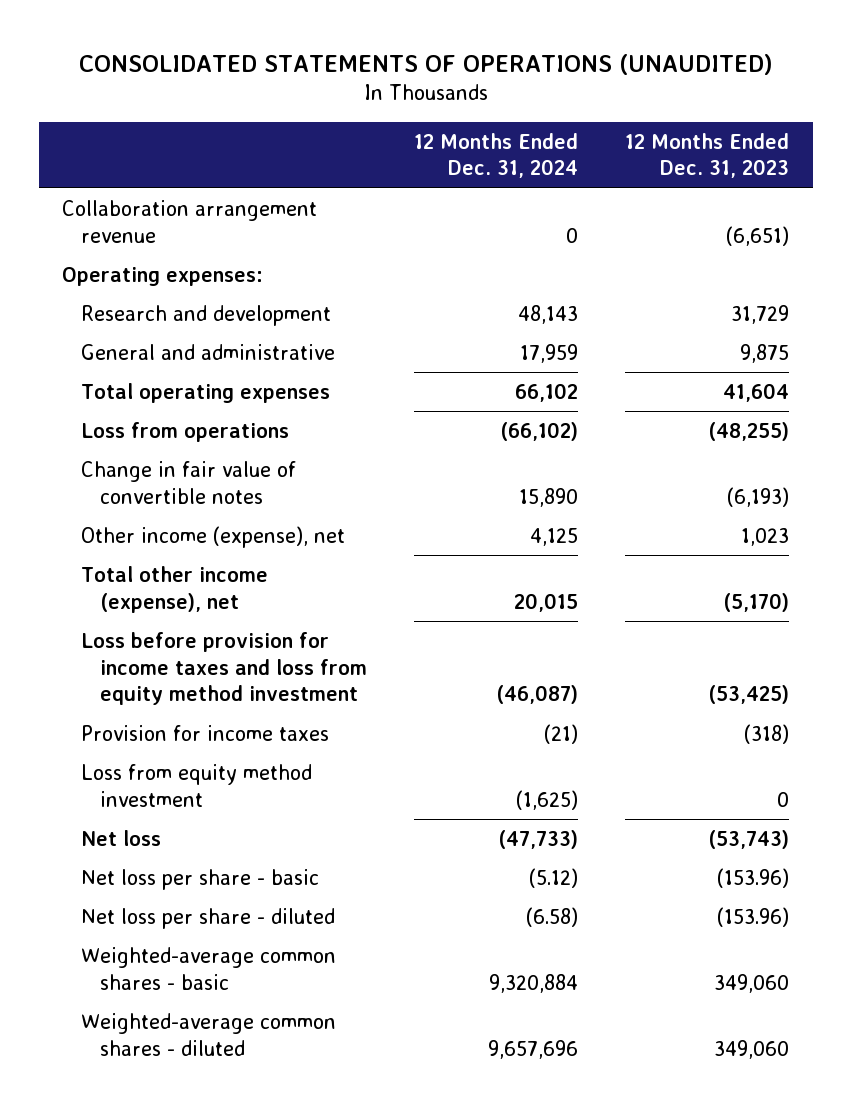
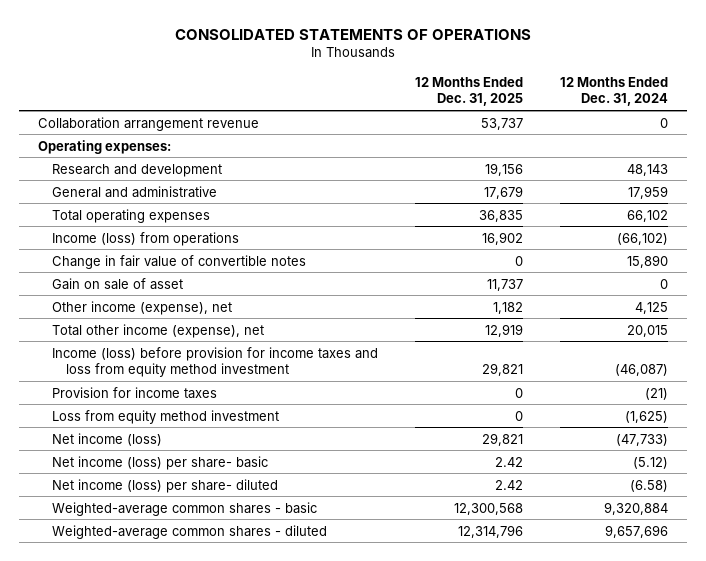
[78,53,773,75] CONSOLIDATED STATEMENTS OF OPERATIONS (UNAUDITED) -> [175,28,532,40] CONSOLIDATED STATEMENTS OF OPERATIONS
[625,132,790,179] 12 Months Ended Dec. 31, 2023 -> none
none -> [415,77,524,107] 12 Months Ended Dec. 31, 2025
[80,421,289,442] Loss from operations -> [52,231,240,246] Income (loss) from operations
none -> [52,277,184,290] Gain on sale of asset
[80,631,367,706] Loss before provision for income taxes and loss from equity method investment -> [52,346,379,377] Income (loss) before provision for income taxes and loss from equity method investment
[80,829,161,846] Net loss -> [52,432,163,446] Net income (loss)
[80,868,319,890] Net loss per share - basic -> [52,455,269,470] Net income (loss) per share- basic
[80,907,335,929] Net loss per share - diluted -> [52,478,279,493] Net income (loss) per share- diluted

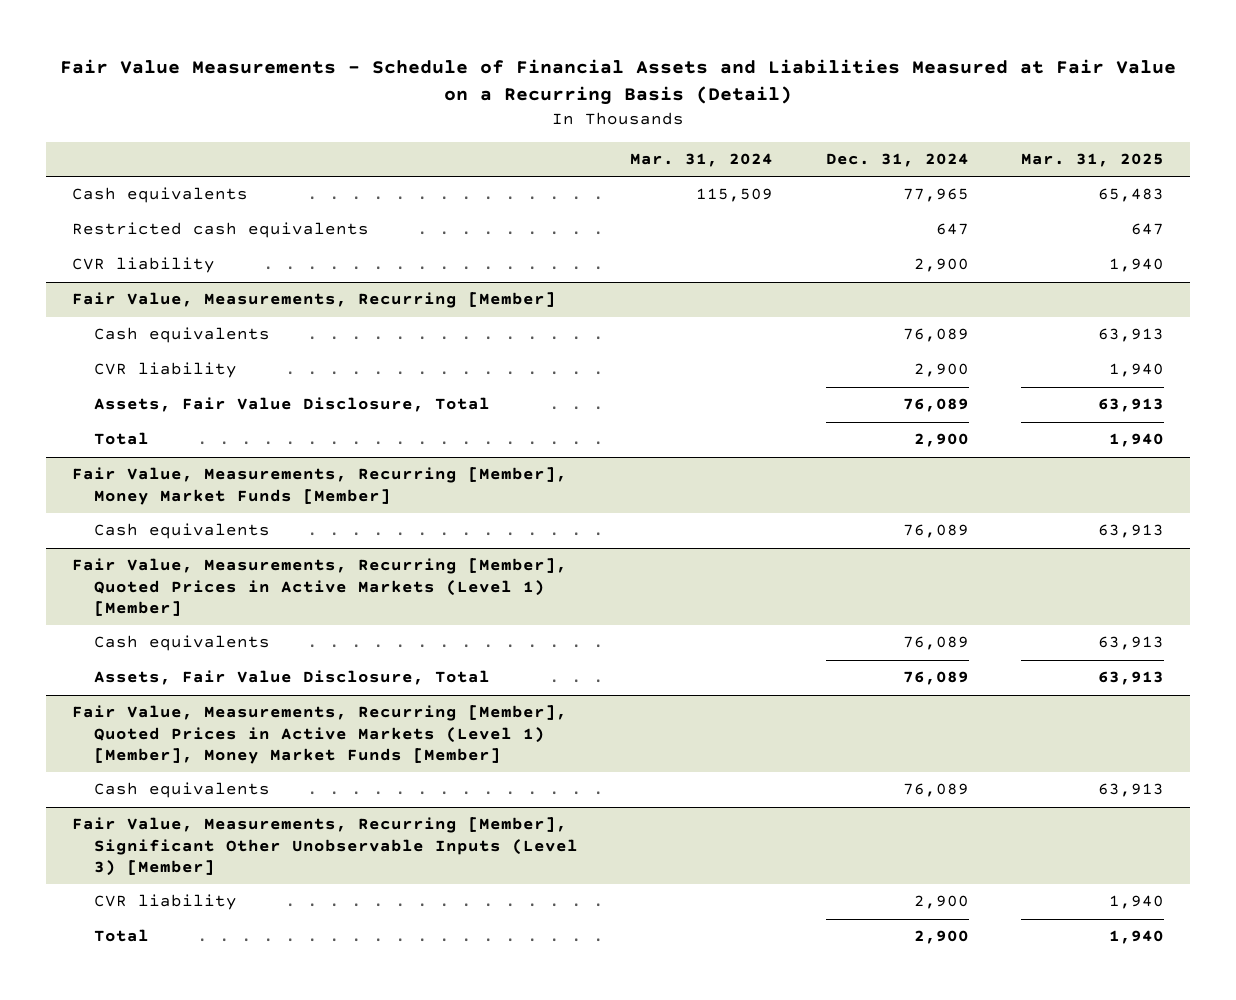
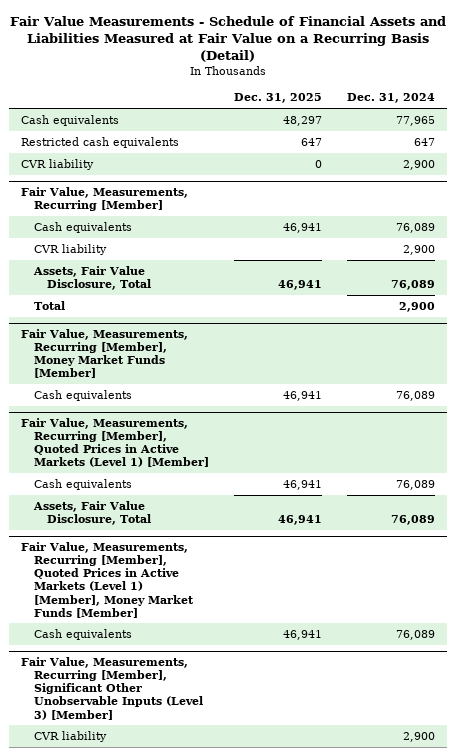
[630,152,774,167] Mar. 31, 2024 -> none
[1020,152,1164,167] Mar. 31, 2025 -> none
none -> [233,93,322,104] Dec. 31, 2025
[93,929,149,943] Total -> none

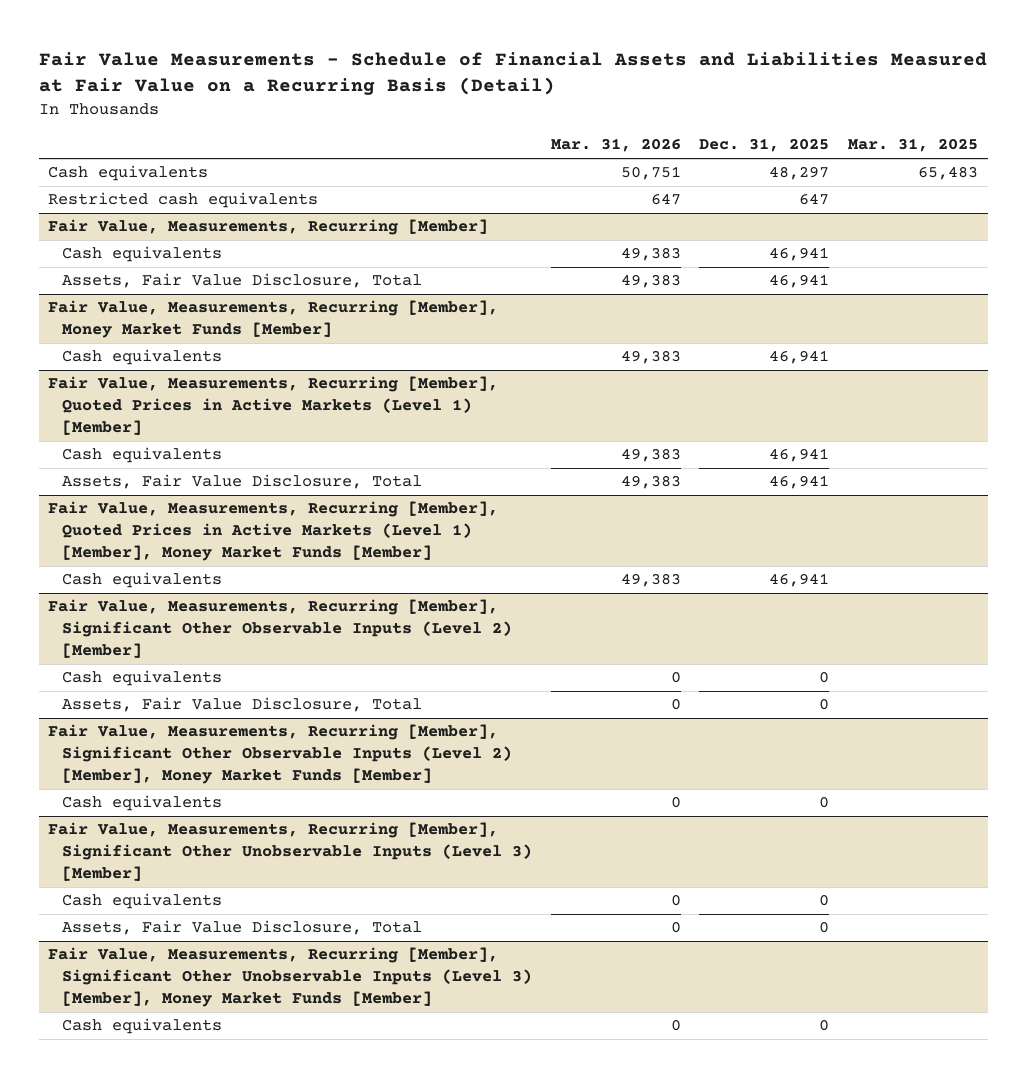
[346,93,435,104] Dec. 31, 2024 -> none
none -> [550,138,681,153] Mar. 31, 2026
none -> [848,138,979,153] Mar. 31, 2025
[21,158,95,170] CVR liability -> none
[34,243,108,255] CVR liability -> none
[34,300,66,310] Total -> none
none -> [48,599,512,658] Fair Value, Measurements, Recurring [Member], Significant Other Observable Inputs (Level 2) [Member]
none -> [61,670,222,687] Cash equivalents
none -> [61,697,422,713] Assets, Fair Value Disclosure, Total
none -> [48,724,512,784] Fair Value, Measurements, Recurring [Member], Significant Other Observable Inputs (Level 2) [Member], Money Market Funds [Member]
none -> [61,795,222,812] Cash equivalents
[34,730,108,742] CVR liability -> none
none -> [61,893,222,910] Cash equivalents
none -> [61,920,422,936] Assets, Fair Value Disclosure, Total
none -> [48,947,532,1007] Fair Value, Measurements, Recurring [Member], Significant Other Unobservable Inputs (Level 3) [Member], Money Market Funds [Member]
none -> [61,1018,222,1035] Cash equivalents

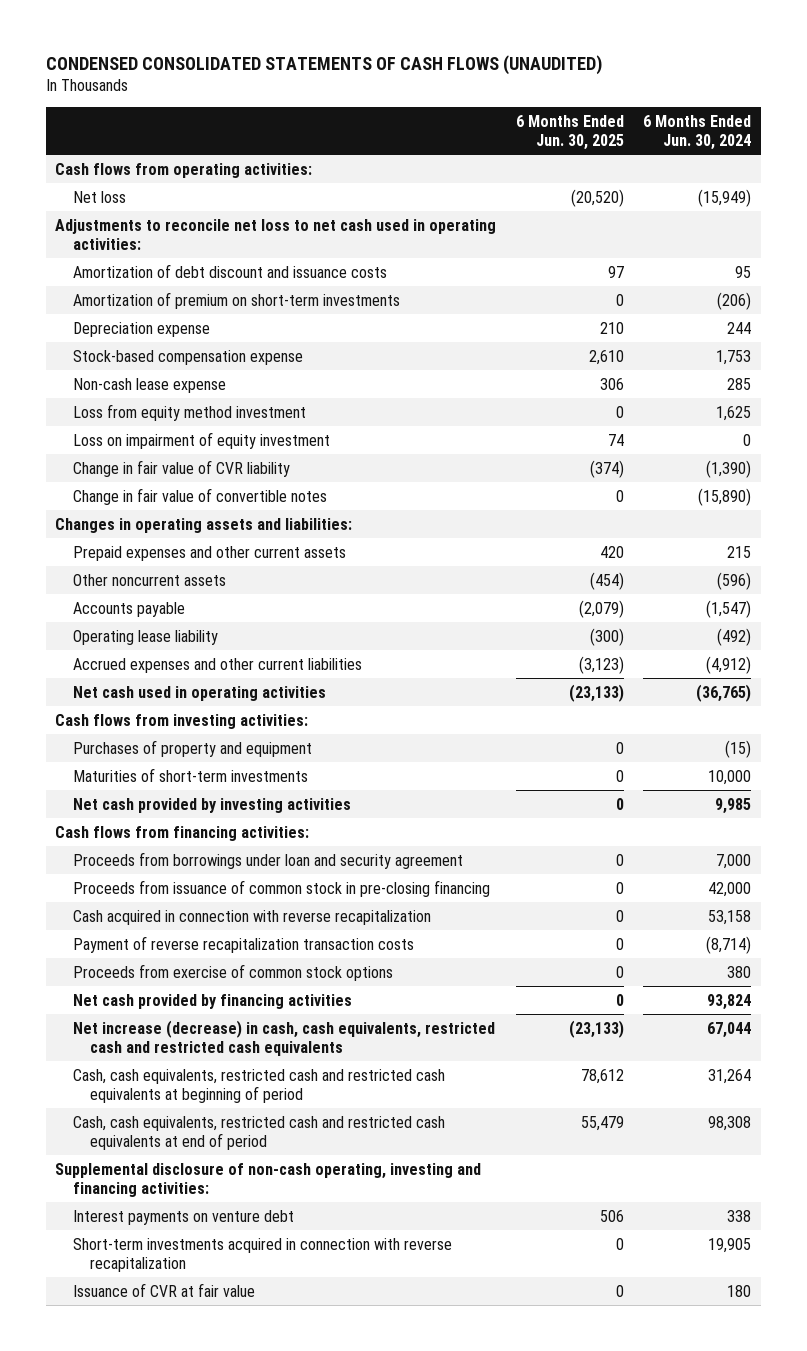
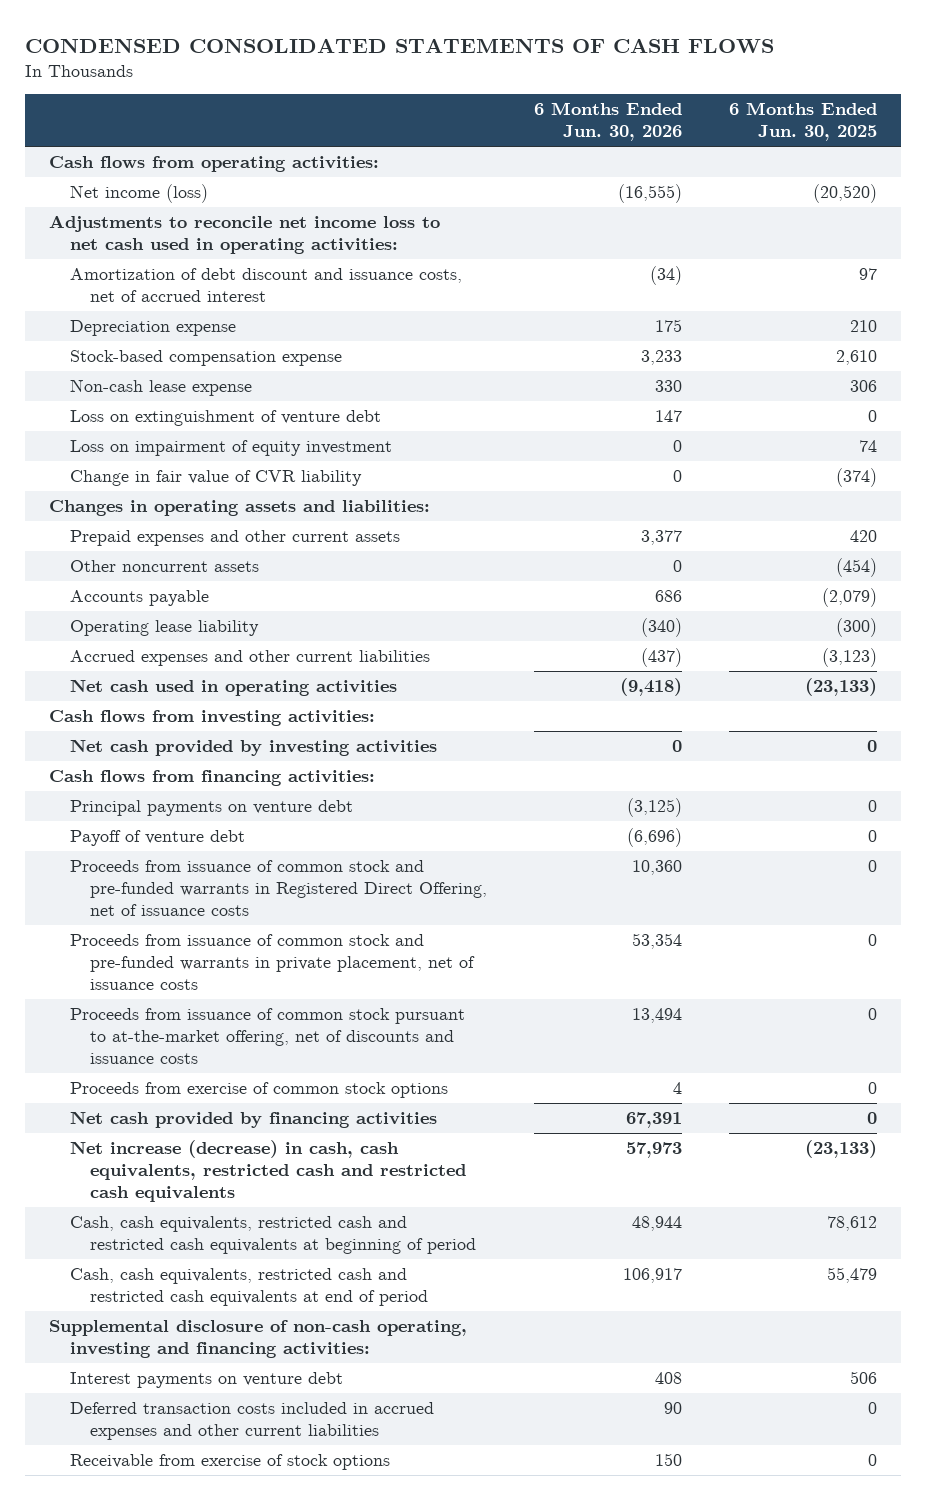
[45,55,602,76] CONDENSED CONSOLIDATED STATEMENTS OF CASH FLOWS (UNAUDITED) -> [25,37,775,53] CONDENSED CONSOLIDATED STATEMENTS OF CASH FLOWS
[643,115,752,150] 6 Months Ended Jun. 30, 2024 -> none
none -> [534,102,683,142] 6 Months Ended Jun. 30, 2026
[72,291,400,309] Amortization of premium on short-term investments -> none
[72,190,126,203] Net loss -> [69,184,208,204] Net income (loss)
[55,218,497,250] Adjustments to reconcile net loss to net cash used in operating activities: -> [49,215,441,254] Adjustments to reconcile net income loss to net cash used in operating activities:
[72,263,387,278] Amortization of debt discount and issuance costs -> [69,268,462,302] Amortization of debt discount and issuance costs, net of accrued interest
[72,403,306,421] Loss from equity method investment -> none
none -> [69,410,381,427] Loss on extinguishment of venture debt
[72,487,327,505] Change in fair value of convertible notes -> none
[72,739,312,757] Purchases of property and equipment -> none
[72,767,308,782] Maturities of short-term investments -> none
[72,851,463,869] Proceeds from borrowings under loan and security agreement -> none
[72,909,431,925] Cash acquired in connection with reverse recapitalization -> none
[72,935,414,953] Payment of reverse recapitalization transaction costs -> none
none -> [69,800,353,817] Principal payments on venture debt
none -> [69,830,245,847] Payoff of venture debt
[72,879,490,897] Proceeds from issuance of common stock in pre-closing financing -> [69,860,487,916] Proceeds from issuance of common stock and pre-funded warrants in Registered Direct Offering, net of issuance costs
none -> [69,934,475,990] Proceeds from issuance of common stock and pre-funded warrants in private placement, net of issuance costs
none -> [69,1008,465,1064] Proceeds from issuance of common stock pursuant to at-the-market offering, net of discounts and issuance costs
[72,1237,452,1272] Short-term investments acquired in connection with reverse recapitalization -> none
[72,1282,255,1297] Issuance of CVR at fair value -> none
none -> [69,1402,434,1440] Deferred transaction costs included in accrued expenses and other current liabilities
none -> [69,1454,390,1471] Receivable from exercise of stock options

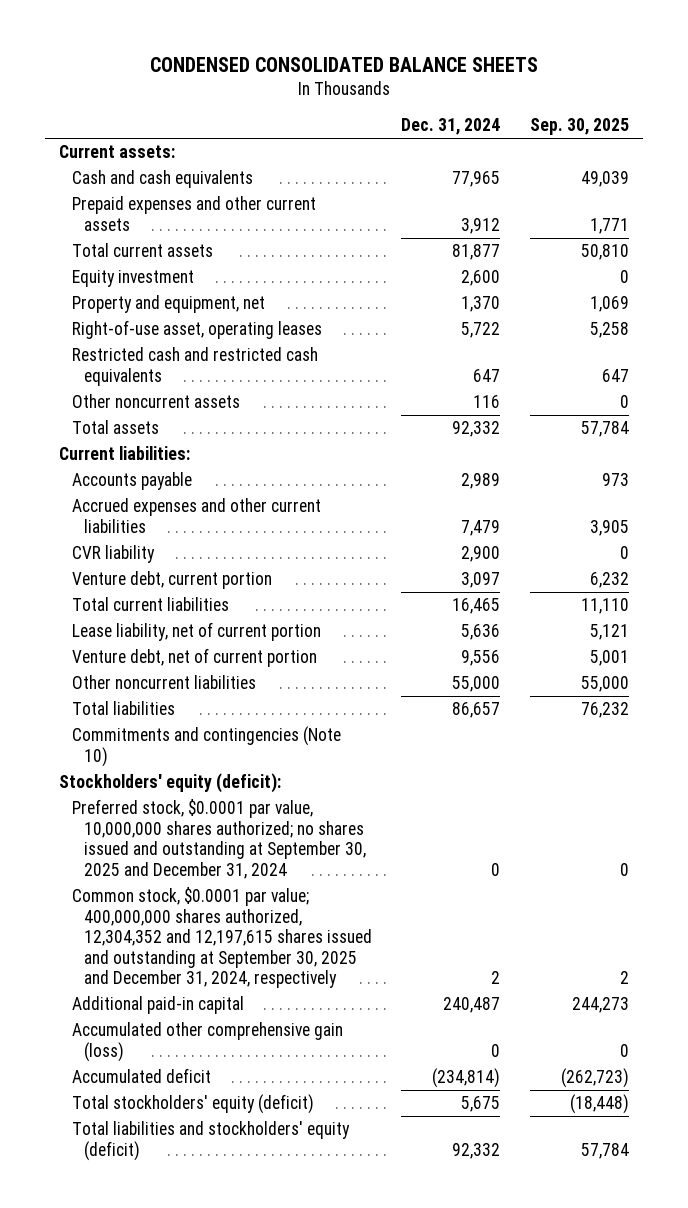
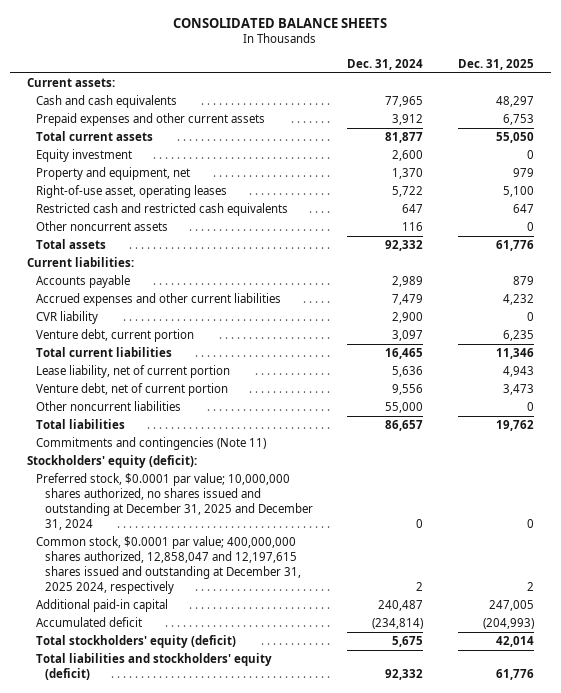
[150,56,539,72] CONDENSED CONSOLIDATED BALANCE SHEETS -> [173,17,388,28] CONSOLIDATED BALANCE SHEETS
[529,118,629,136] Sep. 30, 2025 -> none
none -> [457,58,534,70] Dec. 31, 2025
[71,726,341,767] Commitments and contingencies (Note 10) -> [36,437,267,451] Commitments and contingencies (Note 11)
[71,799,367,879] Preferred stock, $0.0001 par value, 10,000,000 shares authorized; no shares issued and outstanding at September 30, 2025 and December 31, 2024 -> [36,473,314,530] Preferred stock, $0.0001 par value; 10,000,000 shares authorized, no shares issued and outstanding at December 31, 2025 and December 31, 2024
[71,887,373,989] Common stock, $0.0001 par value; 400,000,000 shares authorized, 12,304,352 and 12,197,615 shares issued and outstanding at September 30, 2025 and December 31, 2024, respectively -> [36,536,302,594] Common stock, $0.0001 par value; 400,000,000 shares authorized, 12,858,047 and 12,197,615 shares issued and outstanding at December 31, 2025 2024, respectively
[71,1022,343,1062] Accumulated other comprehensive gain (loss) -> none

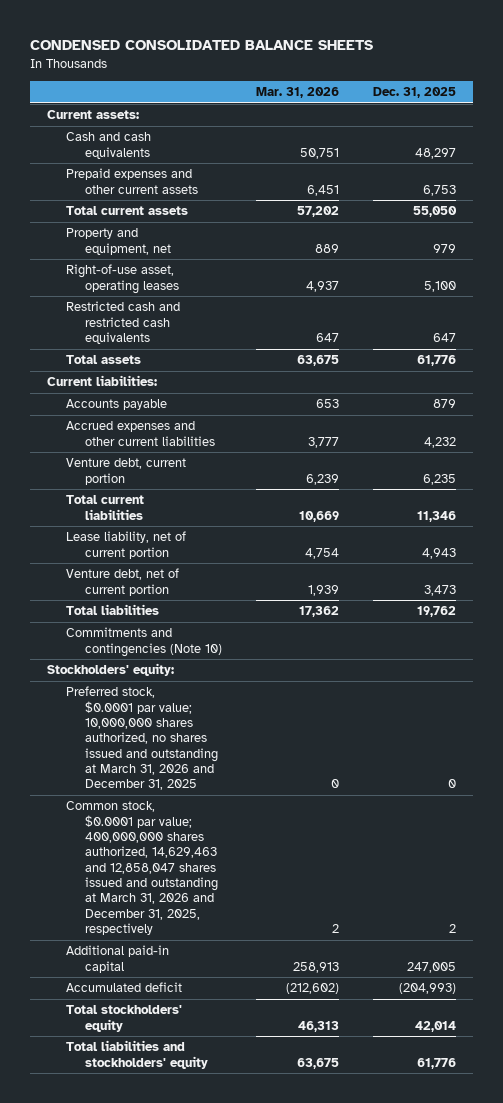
[173,17,388,28] CONSOLIDATED BALANCE SHEETS -> [29,40,373,51] CONDENSED CONSOLIDATED BALANCE SHEETS
[347,58,424,70] Dec. 31, 2024 -> none
none -> [255,87,339,99] Mar. 31, 2026
[36,149,133,163] Equity investment -> none
[36,221,169,232] Other noncurrent assets -> none
[36,311,99,325] CVR liability -> none
[36,401,182,412] Other noncurrent liabilities -> none
[36,437,267,451] Commitments and contingencies (Note 11) -> [65,627,222,657] Commitments and contingencies (Note 10)
[27,455,198,469] Stockholders' equity (deficit): -> [46,663,174,677] Stockholders' equity:
[36,473,314,530] Preferred stock, $0.0001 par value; 10,000,000 shares authorized, no shares issued and outstanding at December 31, 2025 and December 31, 2024 -> [65,686,218,791] Preferred stock, $0.0001 par value; 10,000,000 shares authorized, no shares issued and outstanding at March 31, 2026 and December 31, 2025
[36,536,302,594] Common stock, $0.0001 par value; 400,000,000 shares authorized, 12,858,047 and 12,197,615 shares issued and outstanding at December 31, 2025 2024, respectively -> [65,801,218,935] Common stock, $0.0001 par value; 400,000,000 shares authorized, 14,629,463 and 12,858,047 shares issued and outstanding at March 31, 2026 and December 31, 2025, respectively
[36,635,237,649] Total stockholders' equity (deficit) -> [65,1005,182,1032] Total stockholders' equity
[36,653,273,681] Total liabilities and stockholders' equity (deficit) -> [65,1040,208,1069] Total liabilities and stockholders' equity

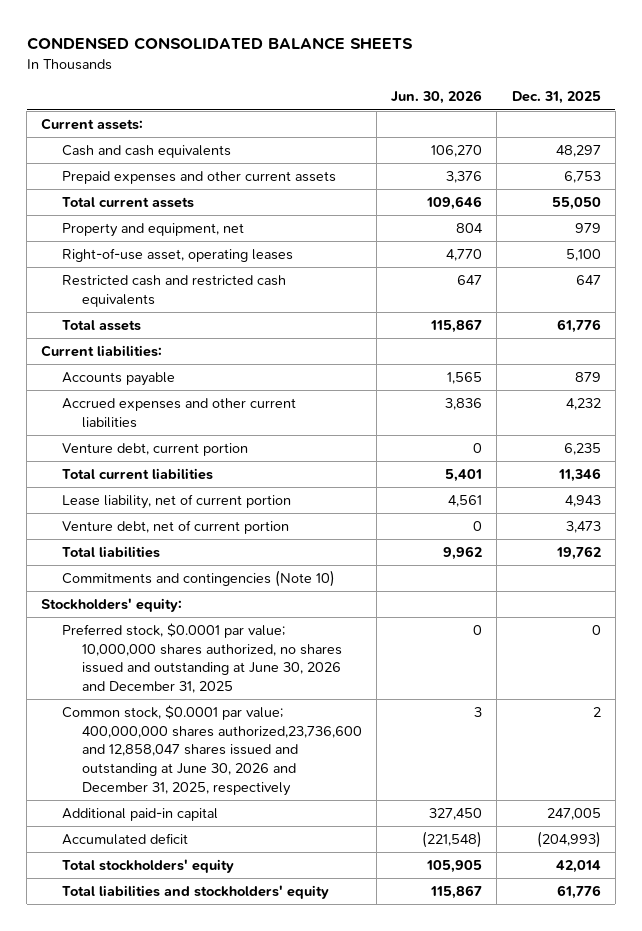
[255,87,339,99] Mar. 31, 2026 -> none
none -> [391,90,483,105] Jun. 30, 2026
[65,686,218,791] Preferred stock, $0.0001 par value; 10,000,000 shares authorized, no shares issued and outstanding at March 31, 2026 and December 31, 2025 -> [61,623,343,694] Preferred stock, $0.0001 par value; 10,000,000 shares authorized, no shares issued and outstanding at June 30, 2026 and December 31, 2025
[65,801,218,935] Common stock, $0.0001 par value; 400,000,000 shares authorized, 14,629,463 and 12,858,047 shares issued and outstanding at March 31, 2026 and December 31, 2025, respectively -> [61,705,363,796] Common stock, $0.0001 par value; 400,000,000 shares authorized,23,736,600 and 12,858,047 shares issued and outstanding at June 30, 2026 and December 31, 2025, respectively

